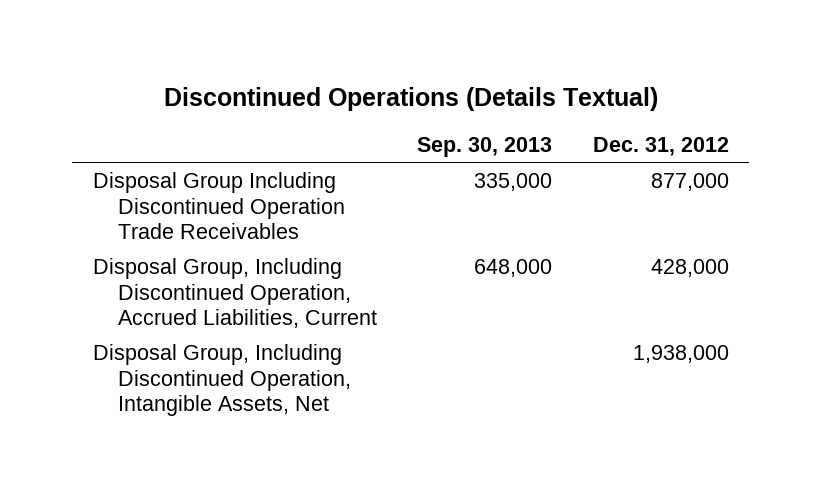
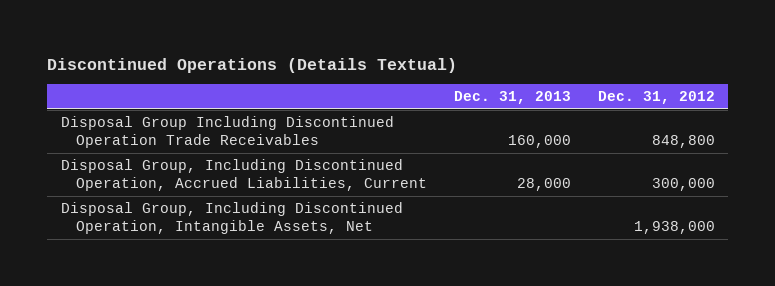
[417,137,553,158] Sep. 30, 2013 -> none
none -> [453,91,571,105] Dec. 31, 2013
[650,172,729,191] 877,000 -> [651,135,715,149] 848,800
[650,258,729,277] 428,000 -> [651,178,715,192] 300,000

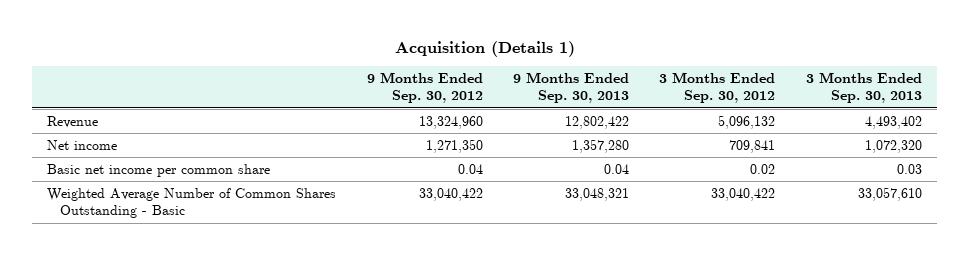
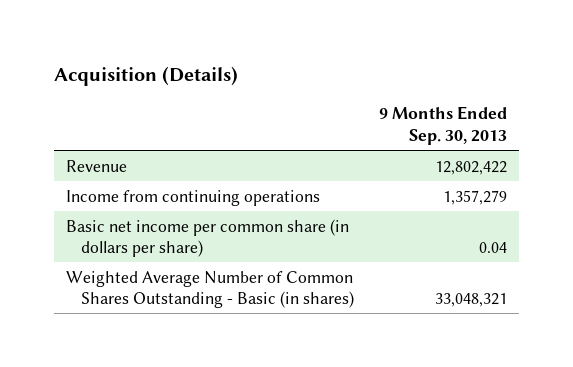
[394,40,575,57] Acquisition (Details 1) -> [53,66,238,87] Acquisition (Details)
[366,72,483,104] 9 Months Ended Sep. 30, 2012 -> none
[659,72,776,104] 3 Months Ended Sep. 30, 2012 -> none
[805,72,922,104] 3 Months Ended Sep. 30, 2013 -> none
[47,139,118,150] Net income -> [66,189,321,206] Income from continuing operations
[572,138,630,153] 1,357,280 -> [442,189,507,205] 1,357,279
[47,163,271,177] Basic net income per common share -> [66,218,350,258] Basic net income per common share (in dollars per share)
[47,187,337,219] Weighted Average Number of Common Shares Outstanding - Basic -> [66,270,354,309] Weighted Average Number of Common Shares Outstanding - Basic (in shares)

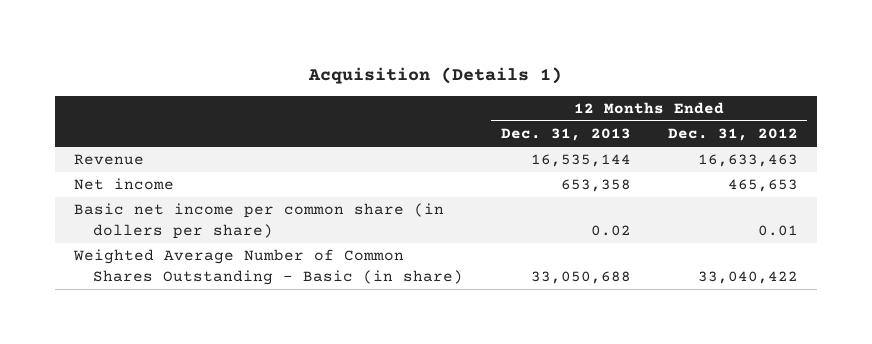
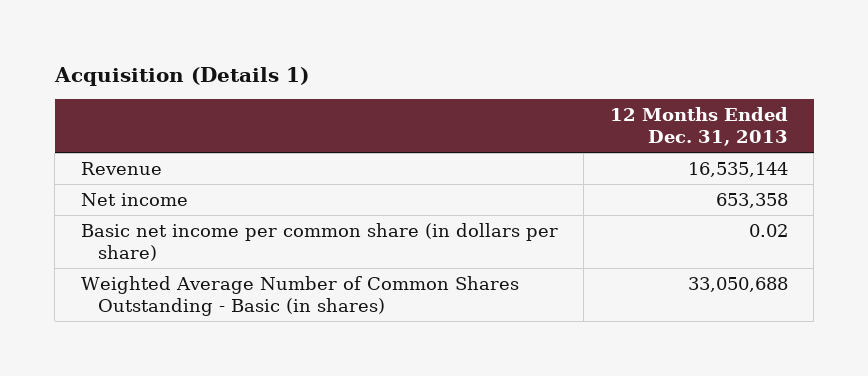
[667,128,798,142] Dec. 31, 2012 -> none
[73,203,444,239] Basic net income per common share (in dollers per share) -> [80,222,558,262] Basic net income per common share (in dollars per share)
[72,249,464,285] Weighted Average Number of Common Shares Outstanding - Basic (in share) -> [80,275,519,317] Weighted Average Number of Common Shares Outstanding - Basic (in shares)

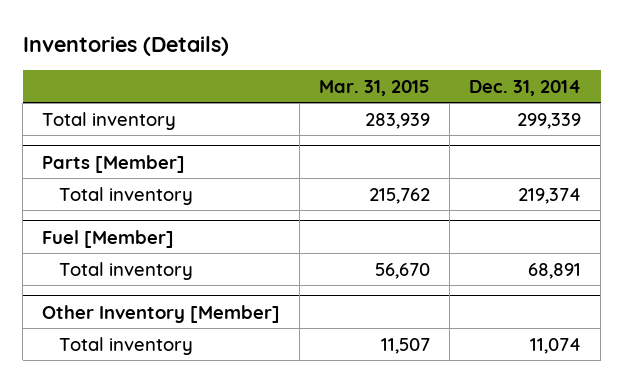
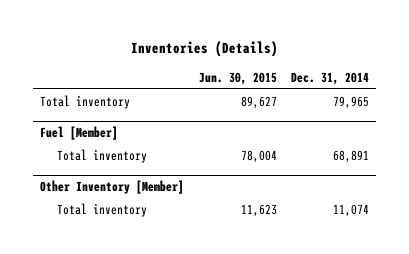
[319,79,431,96] Mar. 31, 2015 -> none
none -> [198,71,277,85] Jun. 30, 2015
[42,154,186,173] Parts [Member] -> none
[58,186,193,205] Total inventory -> none
[517,112,582,129] 299,339 -> [332,96,369,110] 79,965

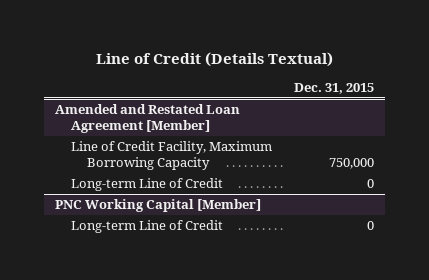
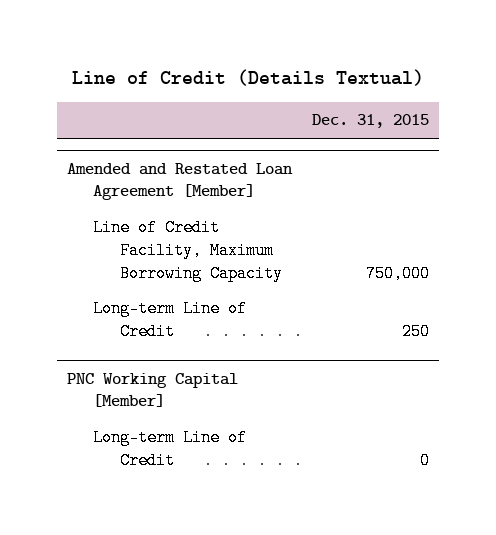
[367,179,375,189] 0 -> [401,323,430,341] 250

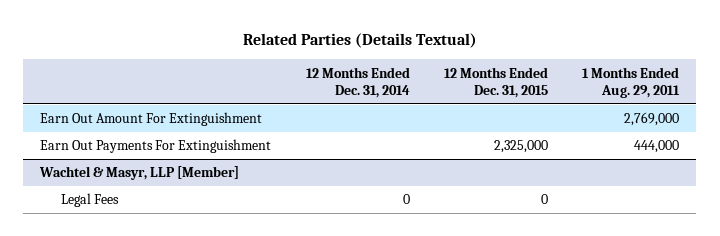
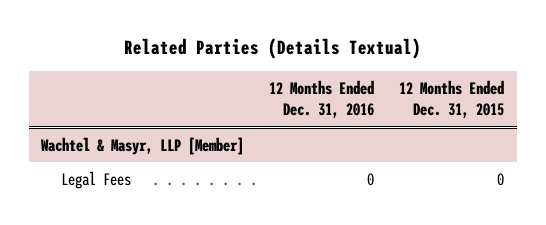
[305,66,410,98] 12 Months Ended Dec. 31, 2014 -> none
[582,66,681,98] 1 Months Ended Aug. 29, 2011 -> none
none -> [269,79,375,119] 12 Months Ended Dec. 31, 2016
[40,112,263,127] Earn Out Amount For Extinguishment -> none
[40,139,272,154] Earn Out Payments For Extinguishment -> none

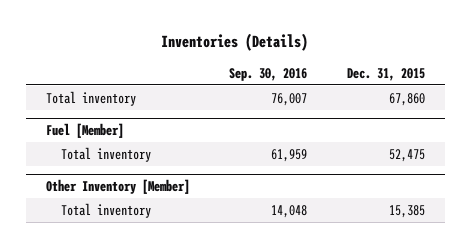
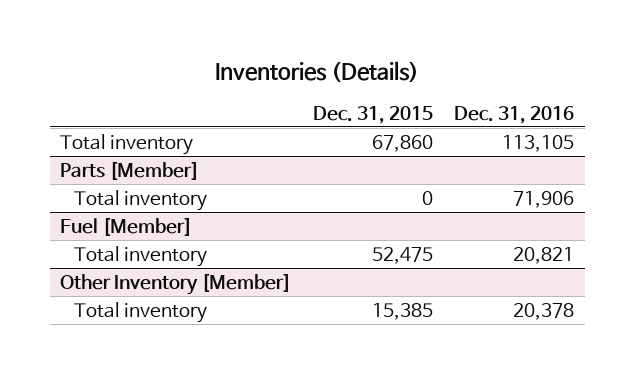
[229,67,308,81] Sep. 30, 2016 -> none
none -> [453,105,574,124] Dec. 31, 2016
none -> [60,161,200,181] Parts [Member]
none -> [73,190,207,212] Total inventory

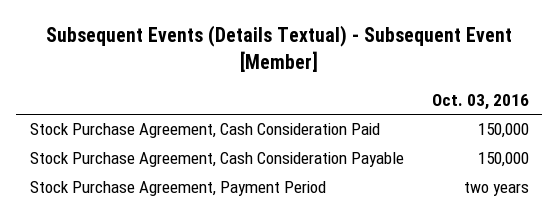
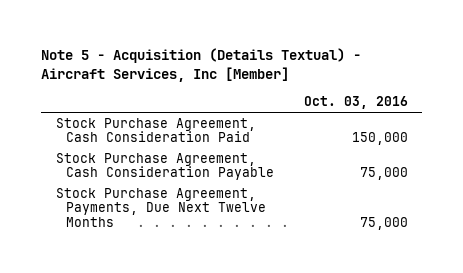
[46,25,513,72] Subsequent Events (Details Textual) - Subsequent Event [Member] -> [41,48,362,83] Note 5 - Acquisition (Details Textual) - Aircraft Services, Inc [Member]
[29,181,326,197] Stock Purchase Agreement, Payment Period -> none
[477,152,529,168] 150,000 -> [359,167,408,181] 75,000
none -> [55,187,267,227] Stock Purchase Agreement, Payments, Due Next Twelve Months

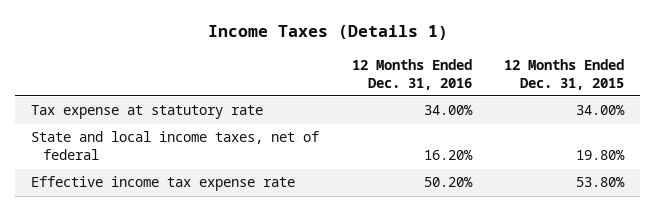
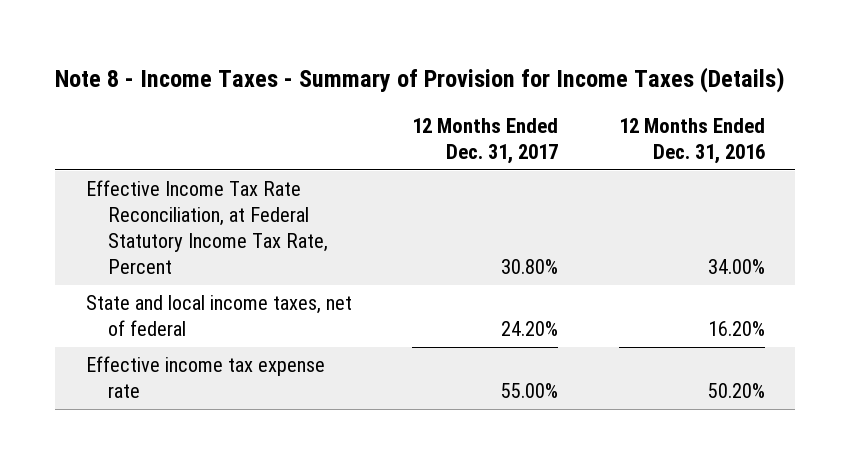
[207,25,448,41] Income Taxes (Details 1) -> [55,67,786,94] Note 8 - Income Taxes - Summary of Provision for Income Taxes (Details)
[503,58,624,90] 12 Months Ended Dec. 31, 2015 -> none
none -> [412,118,559,165] 12 Months Ended Dec. 31, 2017
[31,105,264,120] Tax expense at statutory rate -> [85,180,328,275] Effective Income Tax Rate Reconciliation, at Federal Statutory Income Tax Rate, Percent

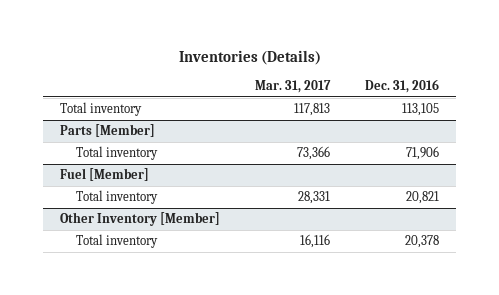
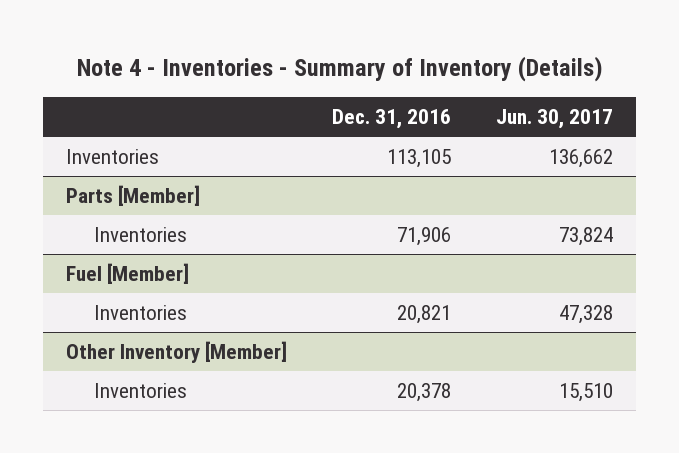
[178,50,321,66] Inventories (Details) -> [76,55,603,82] Note 4 - Inventories - Summary of Inventory (Details)
[255,80,332,94] Mar. 31, 2017 -> none
none -> [496,108,614,129] Jun. 30, 2017
[60,102,143,117] Total inventory -> [66,149,160,165] Inventories
[76,146,159,161] Total inventory -> [94,227,188,243] Inventories
[76,190,159,205] Total inventory -> [94,305,188,321] Inventories
[76,234,159,249] Total inventory -> [94,383,188,399] Inventories

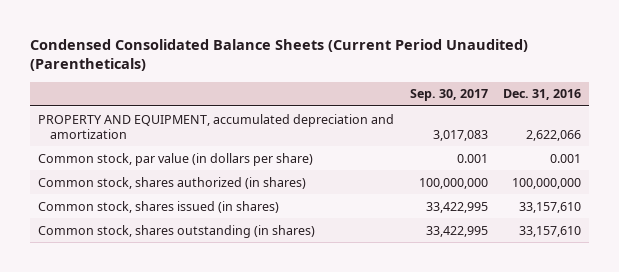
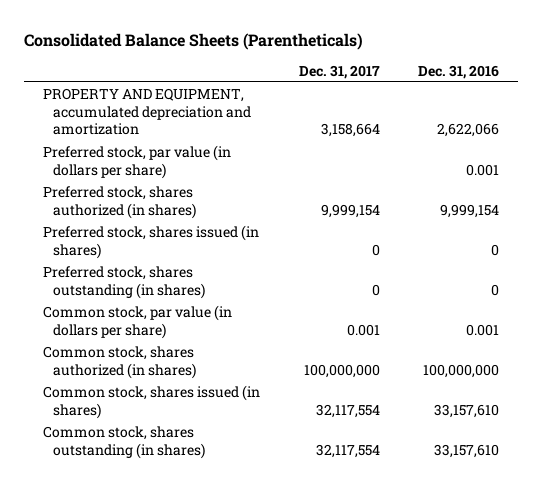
[30,38,529,72] Condensed Consolidated Balance Sheets (Current Period Unaudited) (Parentheticals) -> [24,32,364,50] Consolidated Balance Sheets (Parentheticals)
[409,89,488,102] Sep. 30, 2017 -> none
none -> [298,64,380,79] Dec. 31, 2017
none -> [43,145,232,179] Preferred stock, par value (in dollars per share)
none -> [43,186,197,219] Preferred stock, shares authorized (in shares)
none -> [43,225,260,259] Preferred stock, shares issued (in shares)
none -> [43,266,206,299] Preferred stock, shares outstanding (in shares)

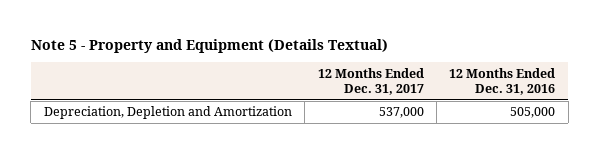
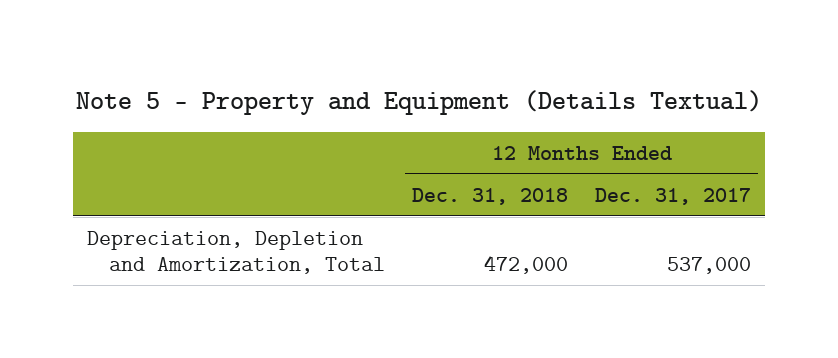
[449,67,556,96] 12 Months Ended Dec. 31, 2016 -> none
none -> [411,187,568,205] Dec. 31, 2018
[43,106,292,120] Depreciation, Depletion and Amortization -> [87,230,385,275] Depreciation, Depletion and Amortization, Total

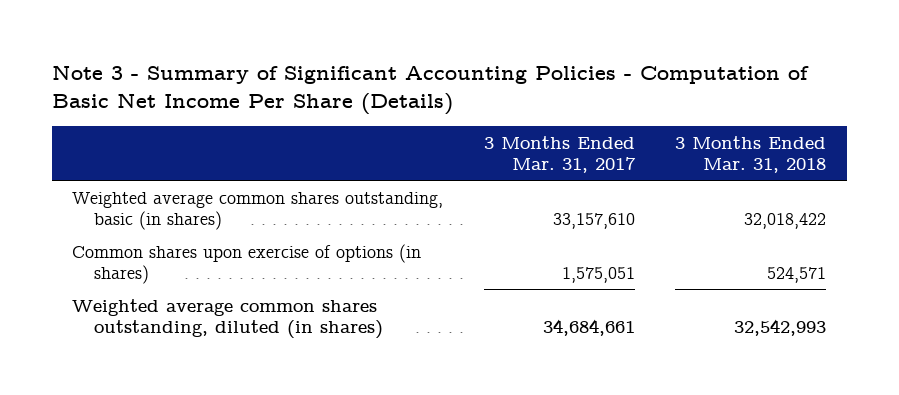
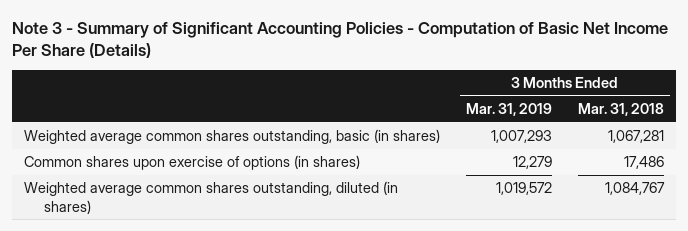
[483,135,636,174] 3 Months Ended Mar. 31, 2017 -> none
none -> [465,103,552,117] Mar. 31, 2019
[744,213,827,230] 32,018,422 -> [607,130,664,144] 1,067,281
[767,267,827,284] 524,571 -> [623,156,664,170] 17,486
[734,319,827,337] 32,542,993 -> [604,182,665,196] 1,084,767

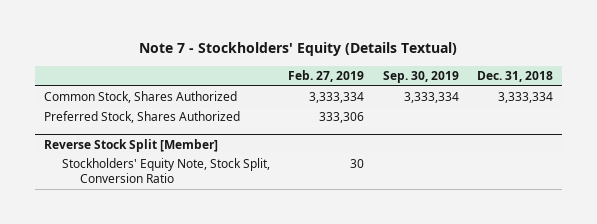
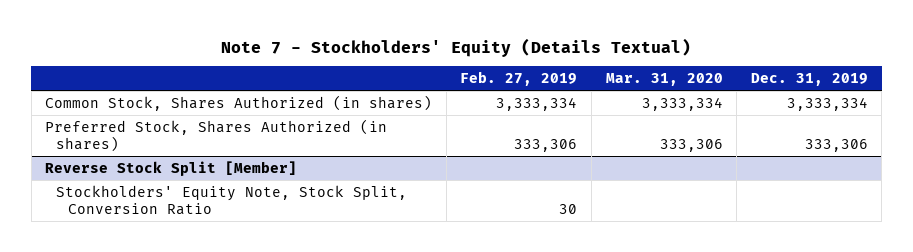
[382,70,459,83] Sep. 30, 2019 -> none
[476,70,553,82] Dec. 31, 2018 -> none
none -> [605,73,723,87] Mar. 31, 2020
none -> [750,73,868,87] Dec. 31, 2019
[43,91,237,104] Common Stock, Shares Authorized -> [45,94,433,111] Common Stock, Shares Authorized (in shares)
[43,111,240,124] Preferred Stock, Shares Authorized -> [45,118,388,152] Preferred Stock, Shares Authorized (in shares)

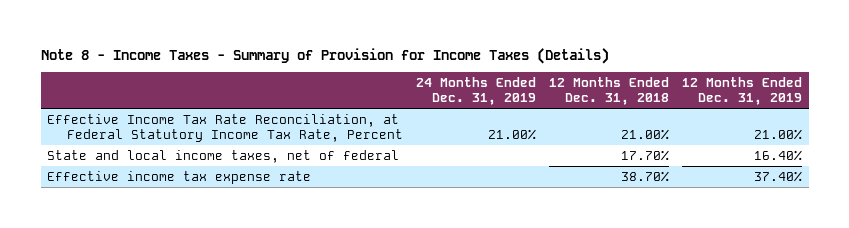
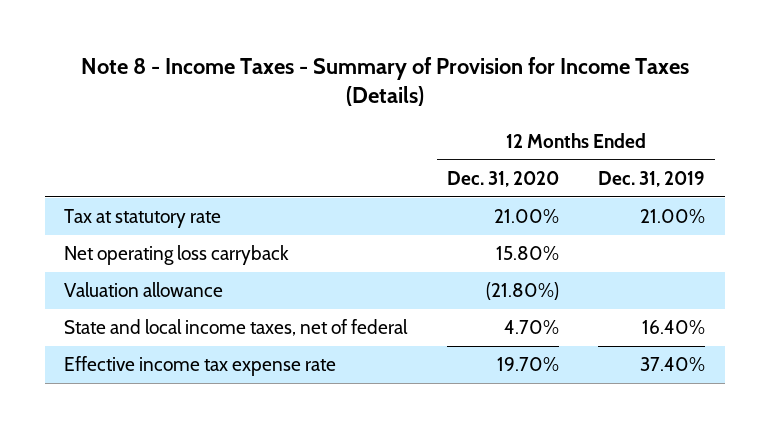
[415,76,536,106] 24 Months Ended Dec. 31, 2019 -> none
[548,76,669,106] 12 Months Ended Dec. 31, 2018 -> none
none -> [446,170,559,187] Dec. 31, 2020
[47,113,403,142] Effective Income Tax Rate Reconciliation, at Federal Statutory Income Tax Rate, Percent -> [64,209,222,229] Tax at statutory rate
none -> [64,245,290,266] Net operating loss carryback
none -> [64,282,224,298] Valuation allowance

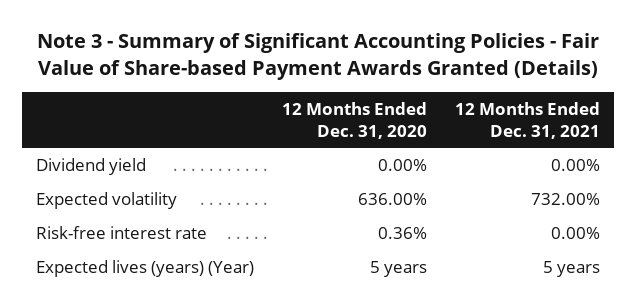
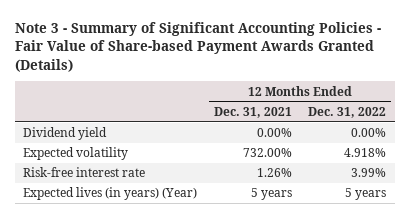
[282,101,428,139] 12 Months Ended Dec. 31, 2020 -> none
none -> [308,106,387,118] Dec. 31, 2022
[551,226,601,239] 0.00% -> [256,168,292,178] 1.26%
[36,259,255,277] Expected lives (years) (Year) -> [22,187,197,201] Expected lives (in years) (Year)

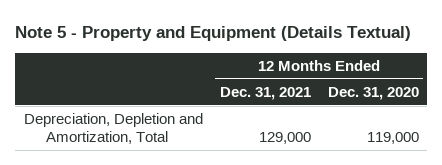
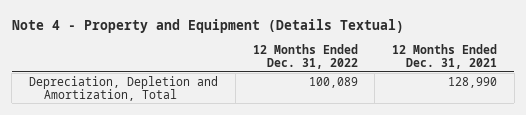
[15,26,412,42] Note 5 - Property and Equipment (Details Textual) -> [11,18,404,33] Note 4 - Property and Equipment (Details Textual)
[327,87,419,101] Dec. 31, 2020 -> none
none -> [252,44,358,70] 12 Months Ended Dec. 31, 2022
[258,132,311,145] 129,000 -> [448,76,498,88] 128,990

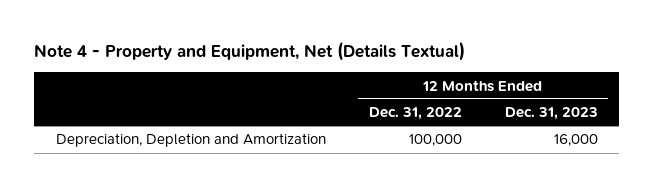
[11,18,404,33] Note 4 - Property and Equipment (Details Textual) -> [34,41,466,62] Note 4 - Property and Equipment, Net (Details Textual)
[392,44,498,70] 12 Months Ended Dec. 31, 2021 -> none
none -> [504,107,598,121] Dec. 31, 2023
[29,75,219,101] Depreciation, Depletion and Amortization, Total -> [55,133,326,148] Depreciation, Depletion and Amortization
[308,76,358,88] 100,089 -> [408,134,462,147] 100,000

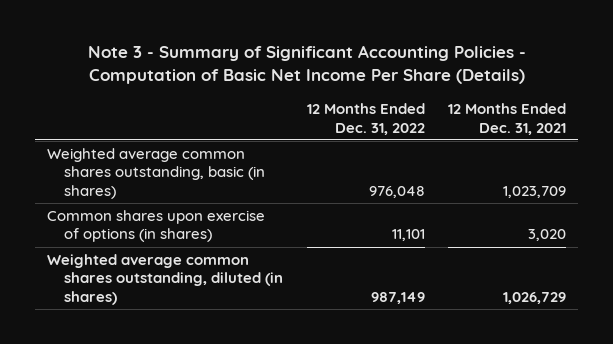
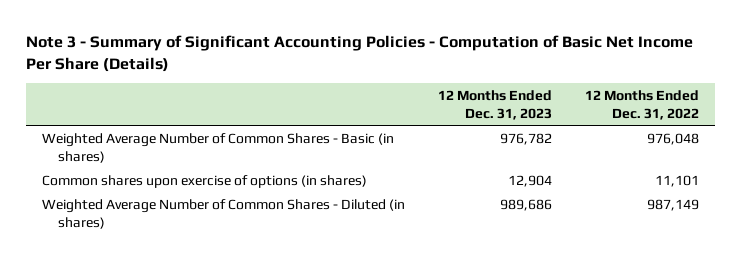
[448,102,567,135] 12 Months Ended Dec. 31, 2021 -> none
none -> [437,89,552,120] 12 Months Ended Dec. 31, 2023
[46,147,265,200] Weighted average common shares outstanding, basic (in shares) -> [41,132,394,163] Weighted Average Number of Common Shares - Basic (in shares)
[46,253,283,306] Weighted average common shares outstanding, diluted (in shares) -> [41,198,405,229] Weighted Average Number of Common Shares - Diluted (in shares)

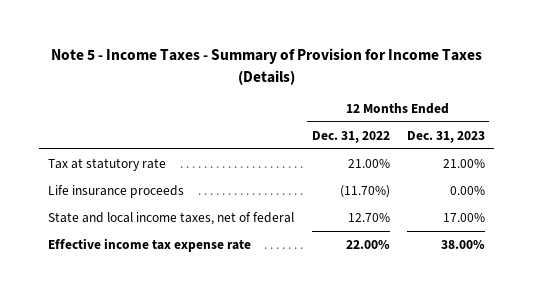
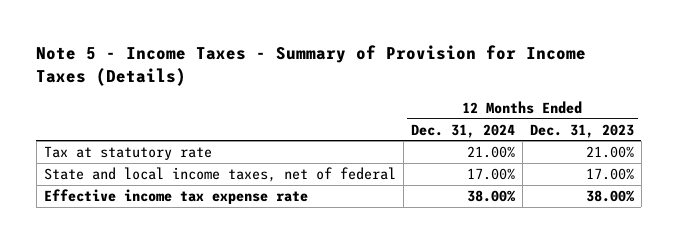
[311,130,390,143] Dec. 31, 2022 -> none
none -> [410,123,515,138] Dec. 31, 2024
[48,184,185,198] Life insurance proceeds -> none

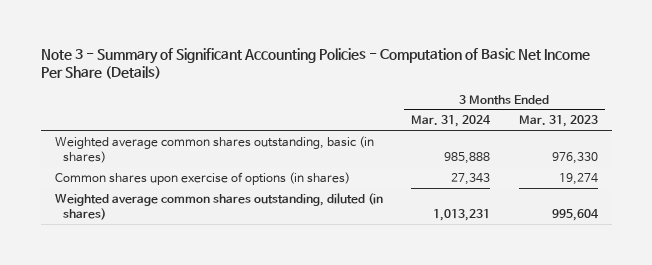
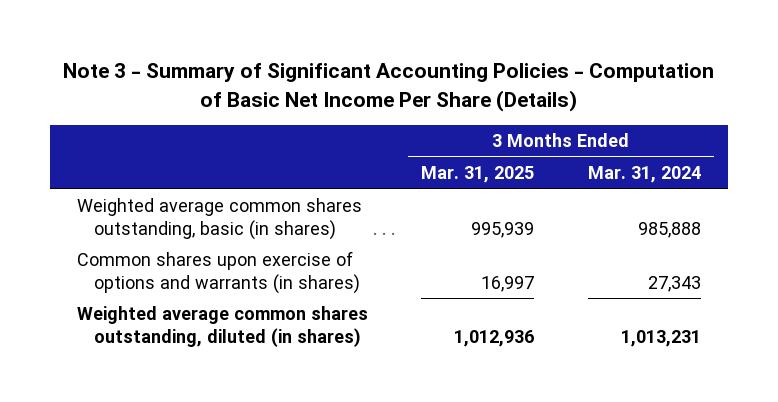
[518,115,598,128] Mar. 31, 2023 -> none
none -> [421,166,535,184] Mar. 31, 2025
[54,171,350,185] Common shares upon exercise of options (in shares) -> [77,251,360,294] Common shares upon exercise of options and warrants (in shares)

